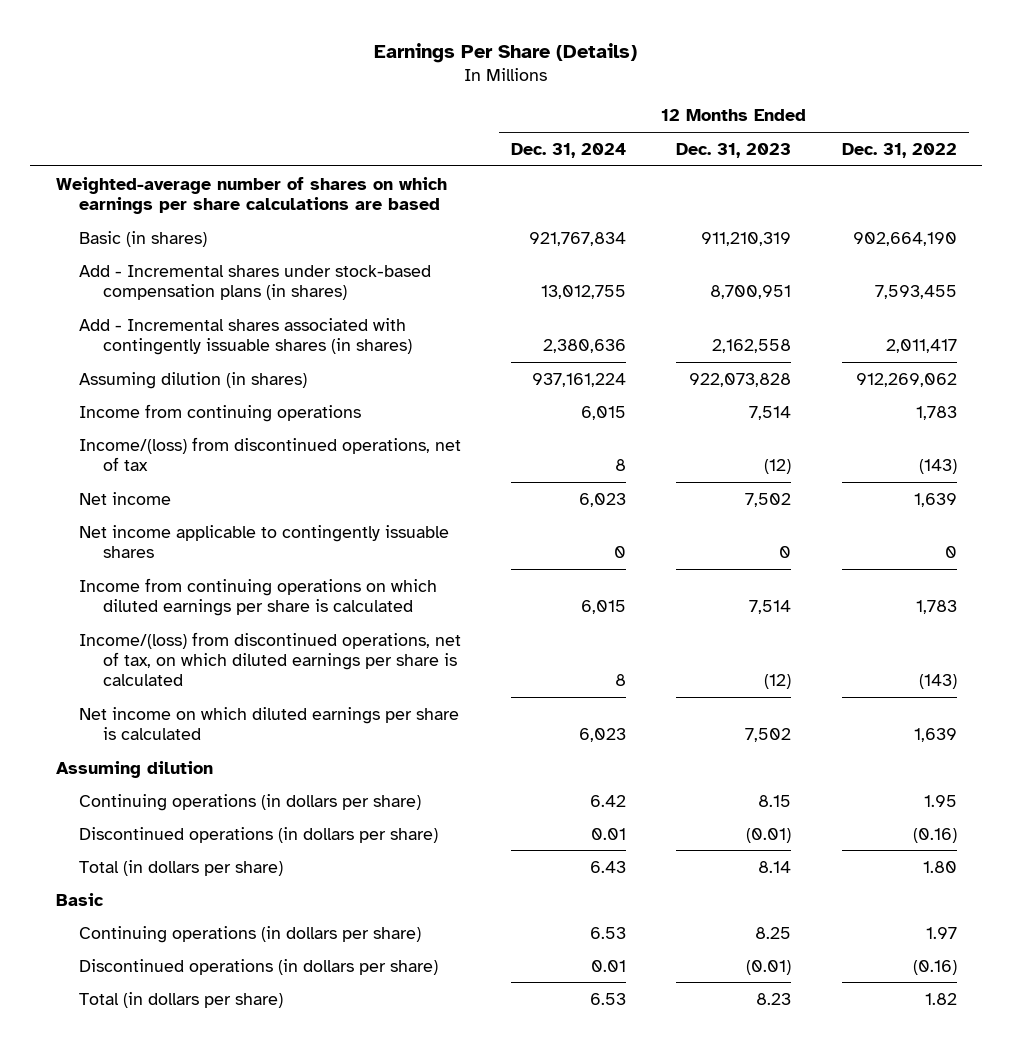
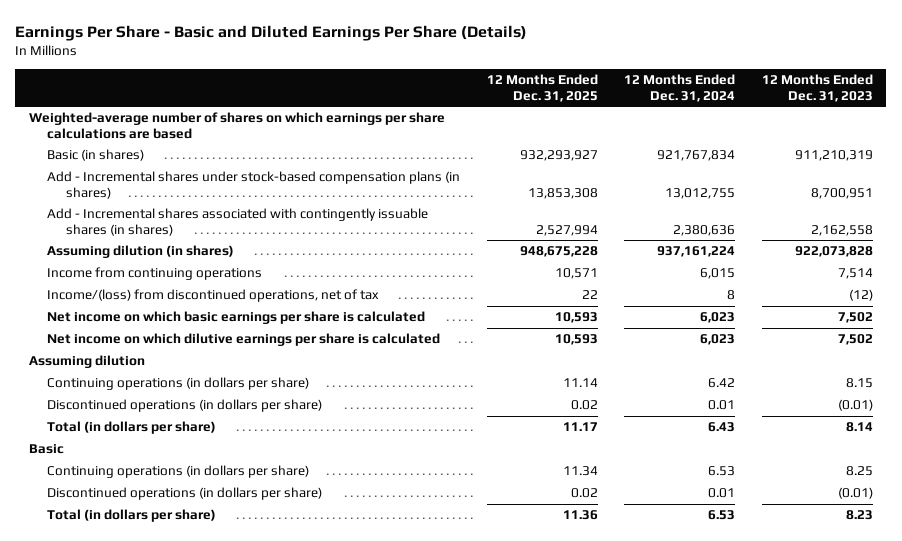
[374,42,638,63] Earnings Per Share (Details) -> [15,24,528,41] Earnings Per Share - Basic and Diluted Earnings Per Share (Details)
[841,142,957,158] Dec. 31, 2022 -> none
none -> [486,74,598,102] 12 Months Ended Dec. 31, 2025
[79,524,450,558] Net income applicable to contingently issuable shares -> none
[79,577,438,616] Income from continuing operations on which diluted earnings per share is calculated -> none
[79,631,462,687] Income/(loss) from discontinued operations, net of tax, on which diluted earnings per share is calculated -> none
[79,491,172,505] Net income -> [47,311,426,325] Net income on which basic earnings per share is calculated
[79,706,460,740] Net income on which diluted earnings per share is calculated -> [47,333,441,347] Net income on which dilutive earnings per share is calculated

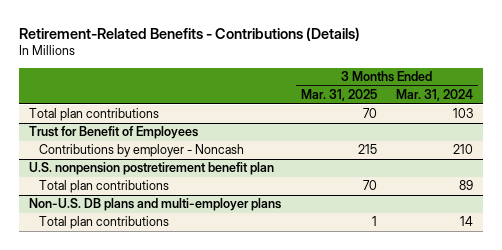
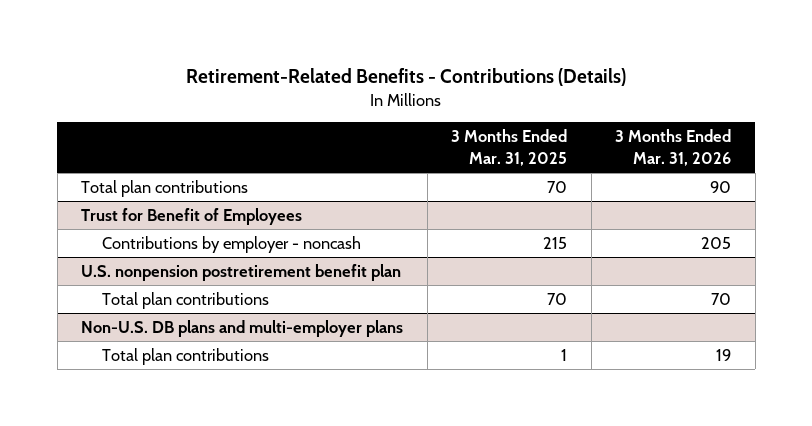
[396,89,474,102] Mar. 31, 2024 -> none
none -> [615,129,732,166] 3 Months Ended Mar. 31, 2026
[39,144,245,158] Contributions by employer - Noncash -> [101,236,361,254] Contributions by employer - noncash

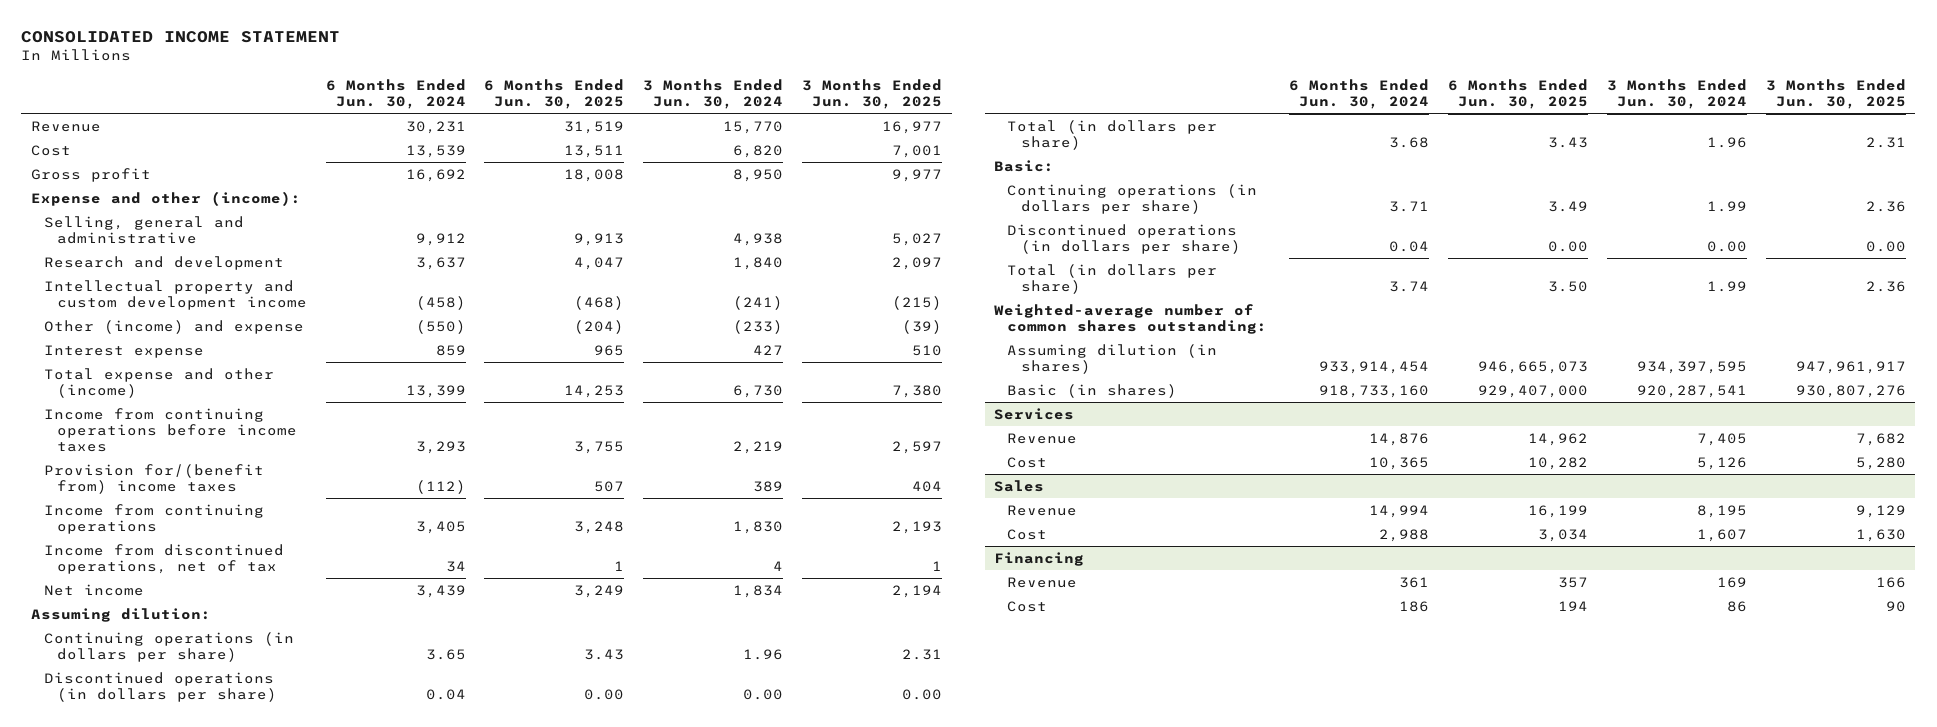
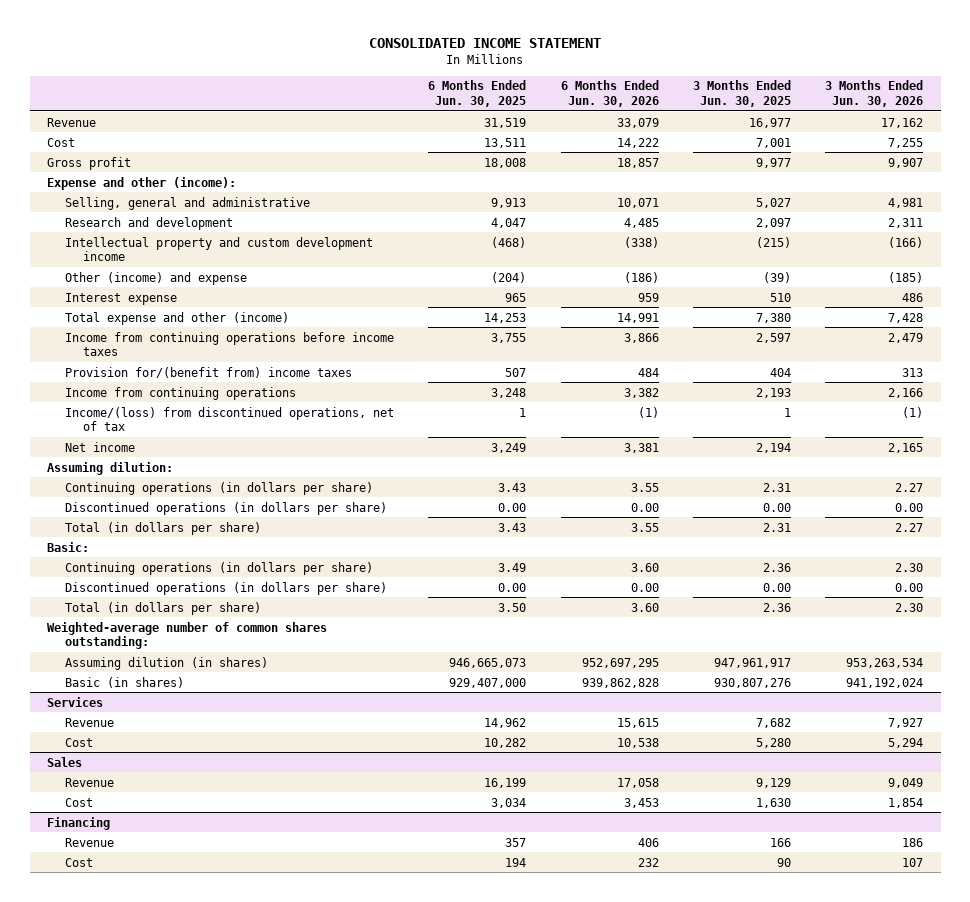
[325,79,466,110] 6 Months Ended Jun. 30, 2024 -> none
[643,79,784,110] 3 Months Ended Jun. 30, 2024 -> none
none -> [560,80,659,108] 6 Months Ended Jun. 30, 2026
none -> [825,80,924,108] 3 Months Ended Jun. 30, 2026
[43,543,284,574] Income from discontinued operations, net of tax -> [64,406,394,432] Income/(loss) from discontinued operations, net of tax

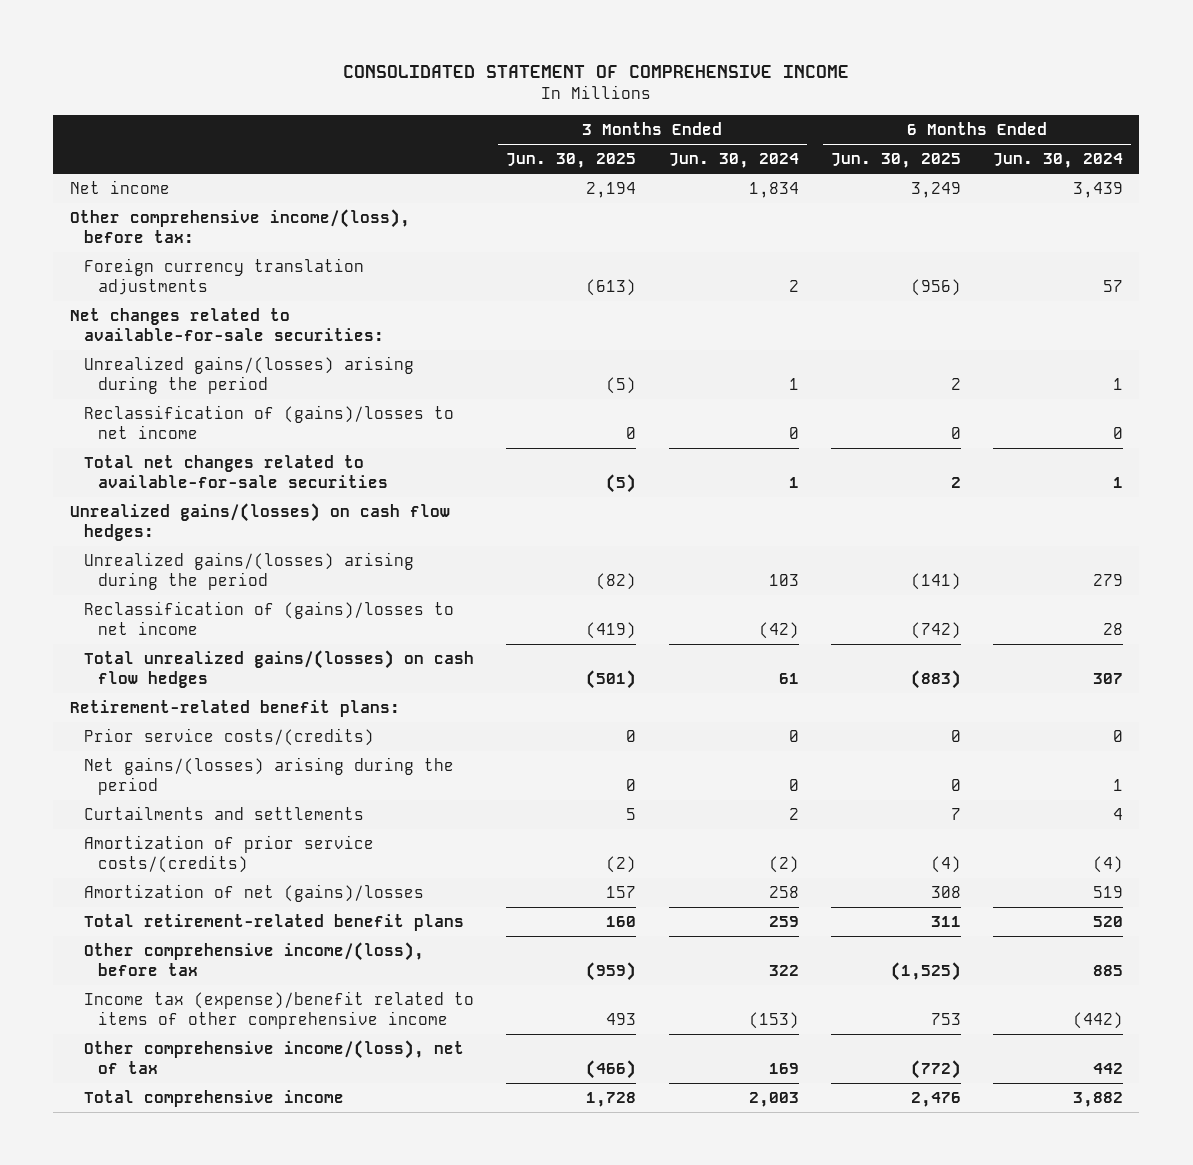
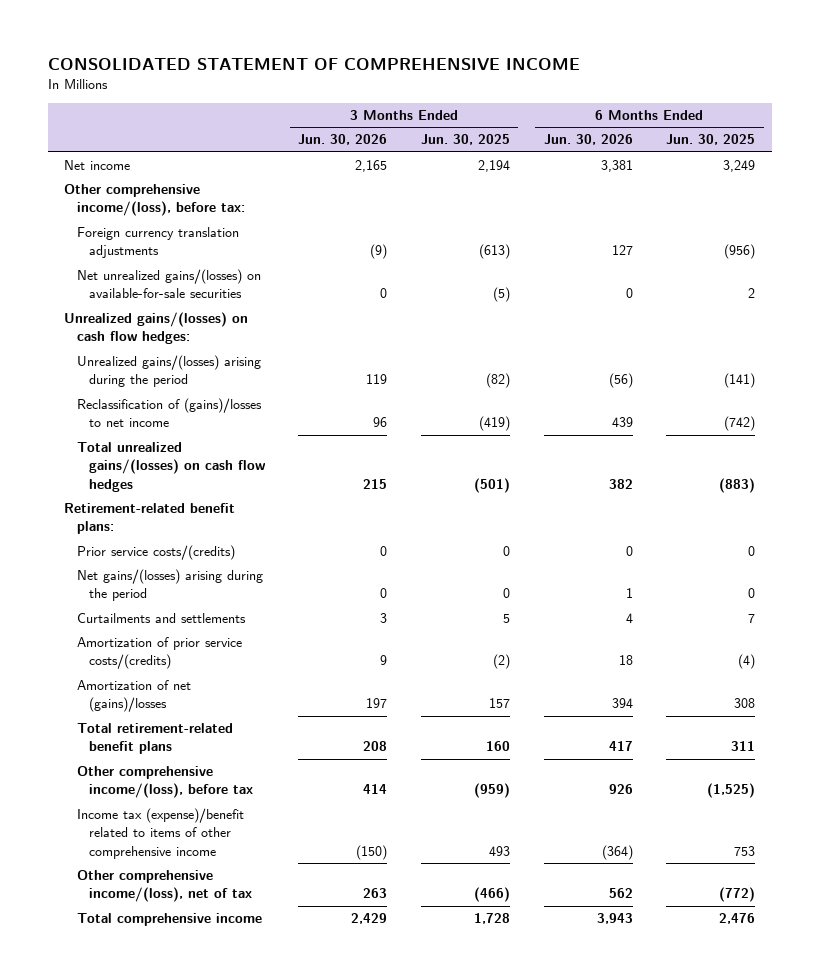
[668,153,799,169] Jun. 30, 2024 -> none
[993,153,1124,169] Jun. 30, 2024 -> none
none -> [298,134,388,146] Jun. 30, 2026
none -> [543,134,633,146] Jun. 30, 2026
[69,308,384,342] Net changes related to available-for-sale securities: -> none
[83,356,414,395] Unrealized gains/(losses) arising during the period -> none
[83,405,454,440] Reclassification of (gains)/losses to net income -> none
[83,455,389,489] Total net changes related to available-for-sale securities -> [76,269,261,299] Net unrealized gains/(losses) on available-for-sale securities

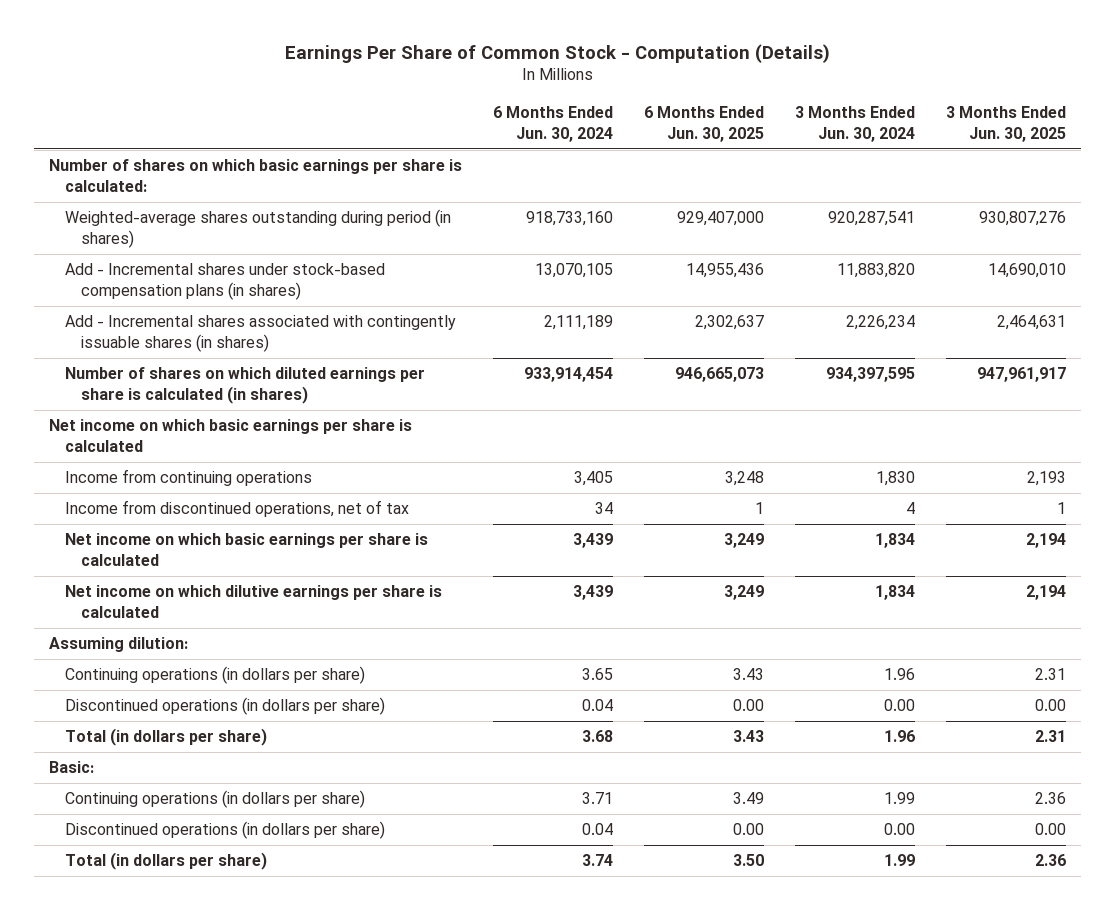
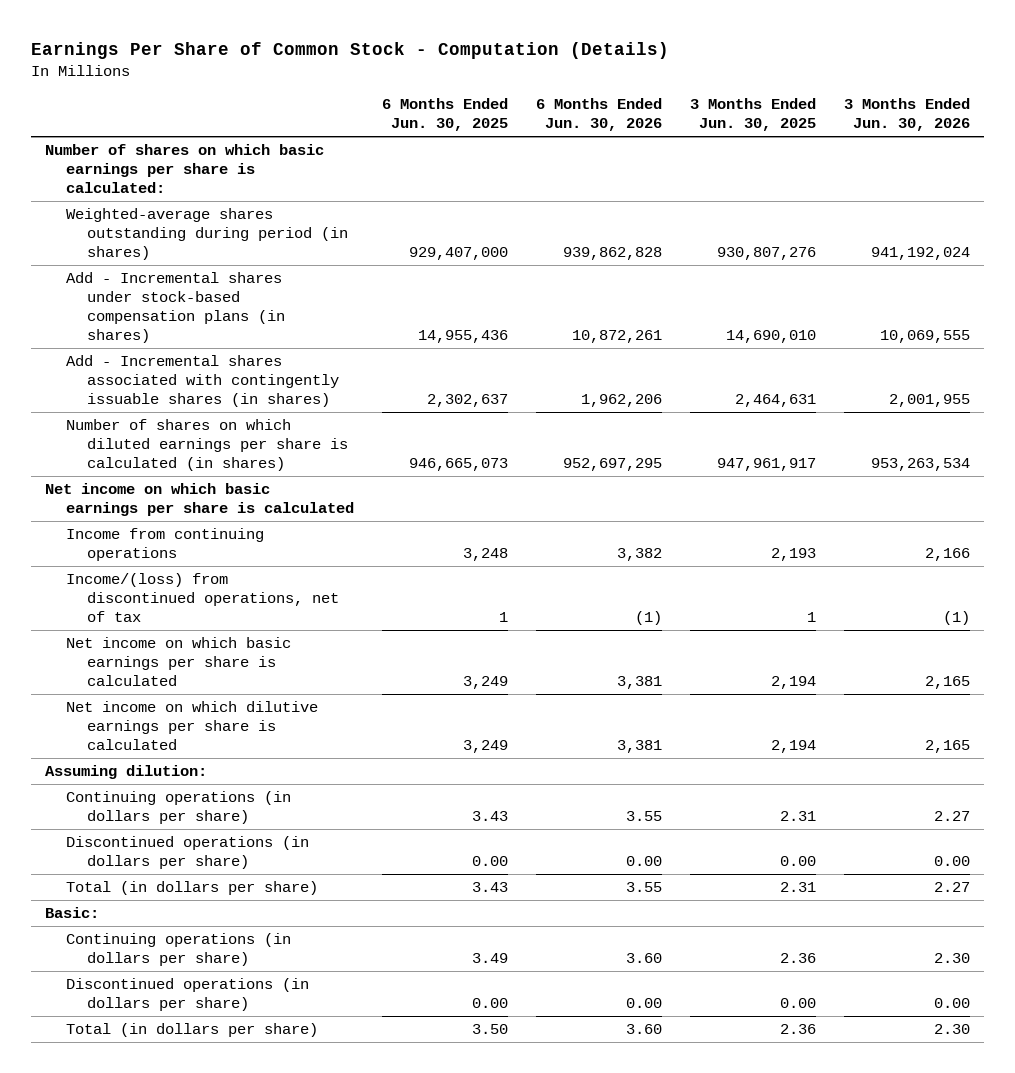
[493,105,614,142] 6 Months Ended Jun. 30, 2024 -> none
[794,105,915,142] 3 Months Ended Jun. 30, 2024 -> none
none -> [536,98,663,132] 6 Months Ended Jun. 30, 2026
none -> [844,98,971,132] 3 Months Ended Jun. 30, 2026
[65,500,410,518] Income from discontinued operations, net of tax -> [66,573,340,623] Income/(loss) from discontinued operations, net of tax

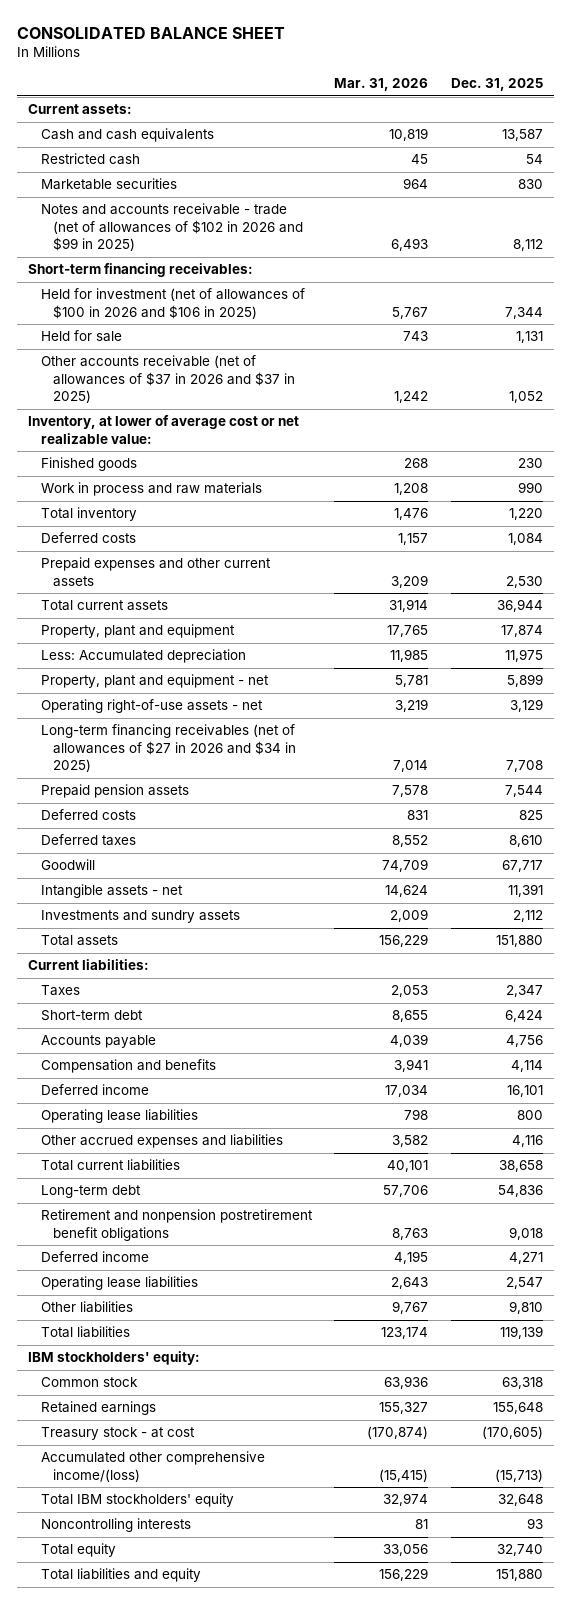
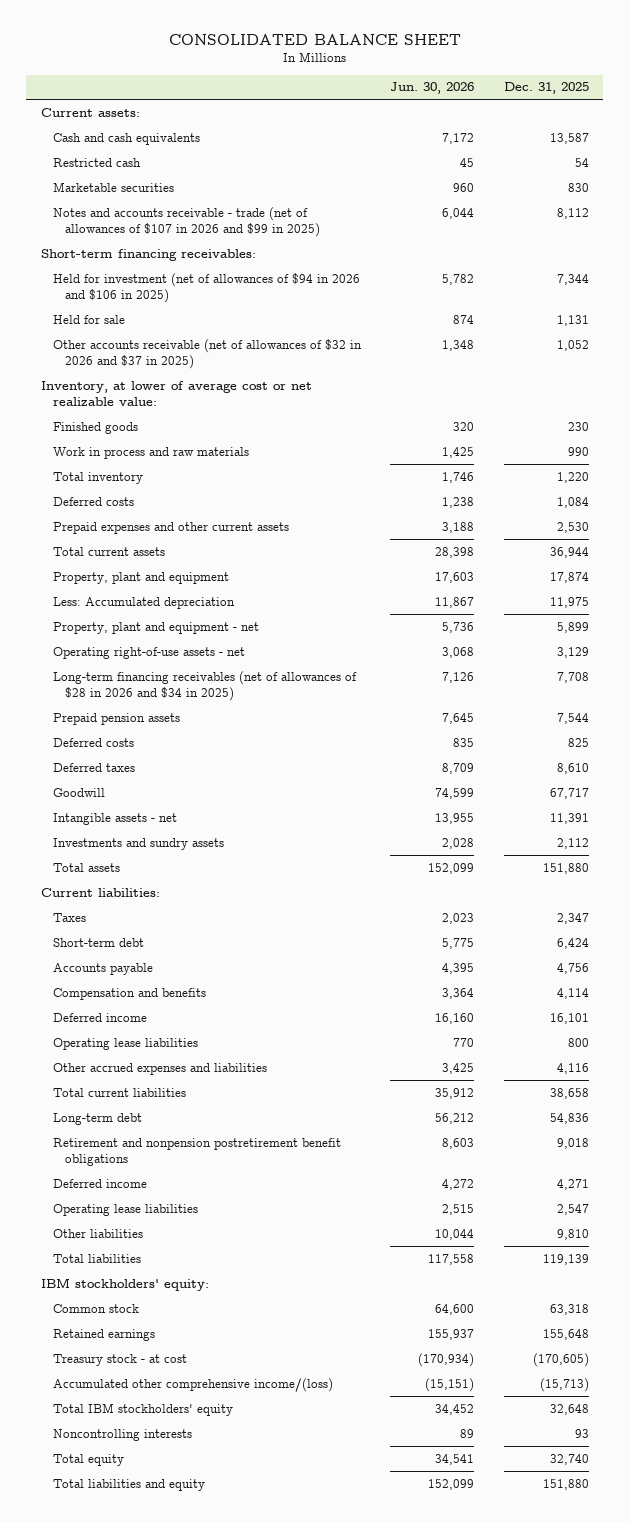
[334,78,429,92] Mar. 31, 2026 -> none
none -> [390,82,475,95] Jun. 30, 2026
[40,203,304,252] Notes and accounts receivable - trade (net of allowances of $102 in 2026 and $99 in 2025) -> [52,206,321,237] Notes and accounts receivable - trade (net of allowances of $107 in 2026 and $99 in 2025)
[40,288,305,319] Held for investment (net of allowances of $100 in 2026 and $106 in 2025) -> [52,272,360,303] Held for investment (net of allowances of $94 in 2026 and $106 in 2025)
[40,355,296,404] Other accounts receivable (net of allowances of $37 in 2026 and $37 in 2025) -> [52,338,362,369] Other accounts receivable (net of allowances of $32 in 2026 and $37 in 2025)
[40,724,297,773] Long-term financing receivables (net of allowances of $27 in 2026 and $34 in 2025) -> [52,670,357,701] Long-term financing receivables (net of allowances of $28 in 2026 and $34 in 2025)

